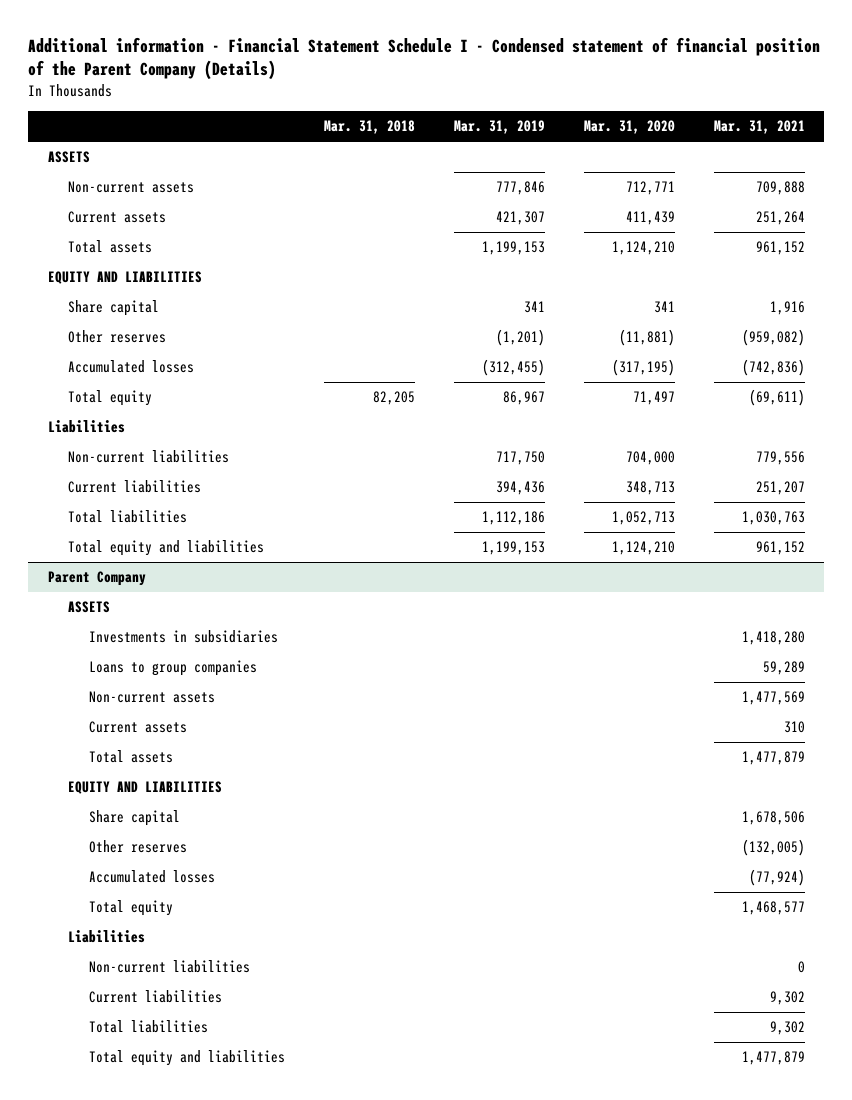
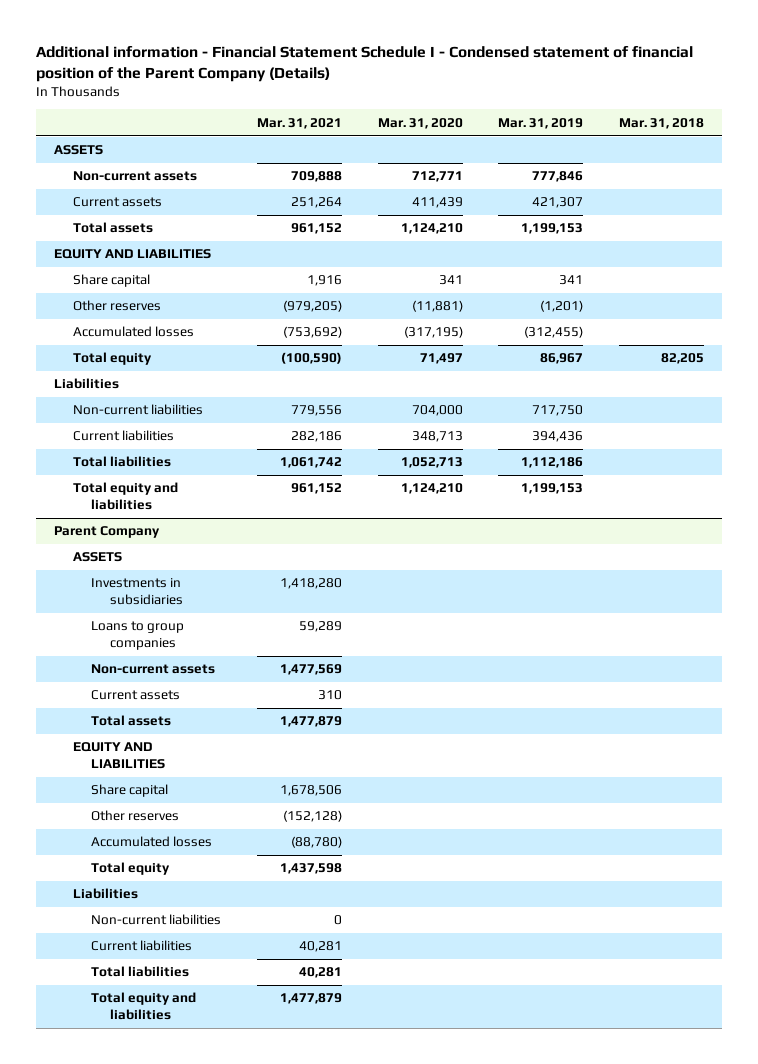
[741,329,805,347] (959,082) -> [282,300,342,313] (979,205)
[741,359,805,377] (742,836) -> [282,326,342,339] (753,692)
[748,389,805,407] (69,611) -> [280,352,342,365] (100,590)
[755,481,805,496] 251,207 -> [290,431,342,443] 282,186
[741,511,805,526] 1,030,763 -> [279,457,342,469] 1,061,742
[741,839,805,857] (132,005) -> [282,810,342,823] (152,128)
[748,869,805,887] (77,924) -> [290,836,342,849] (88,780)
[741,901,805,916] 1,468,577 -> [279,863,342,875] 1,437,598
[769,991,805,1006] 9,302 -> [298,941,342,953] 40,281
[769,1021,805,1036] 9,302 -> [298,967,342,979] 40,281

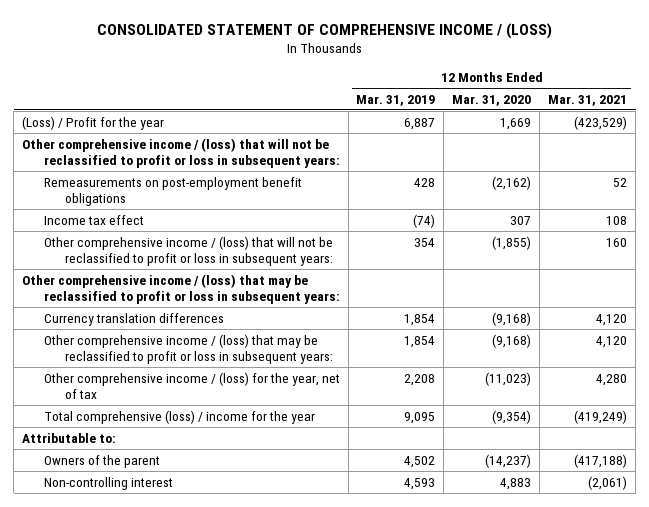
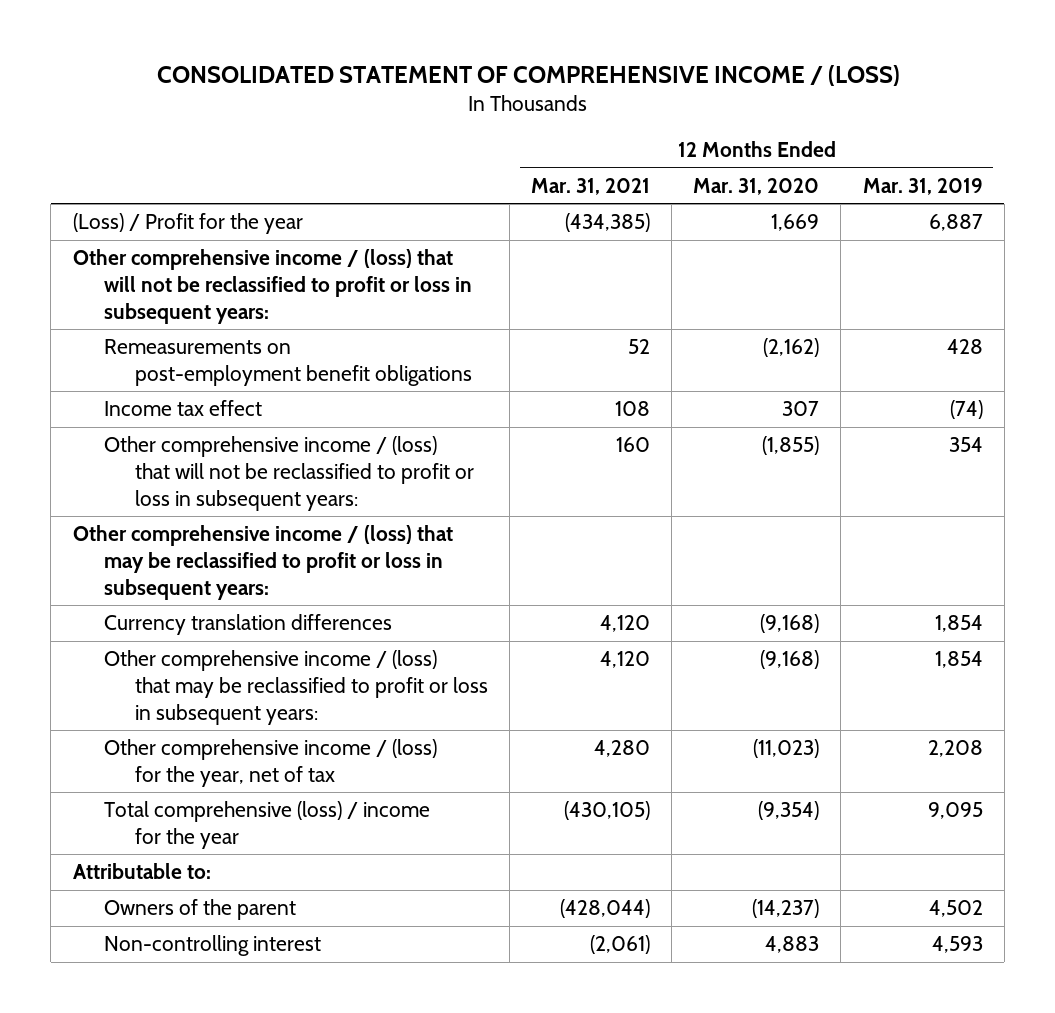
[574,115,628,130] (423,529) -> [564,213,650,233] (434,385)
[574,409,628,424] (419,249) -> [563,801,650,821] (430,105)
[574,453,628,468] (417,188) -> [559,899,650,919] (428,044)

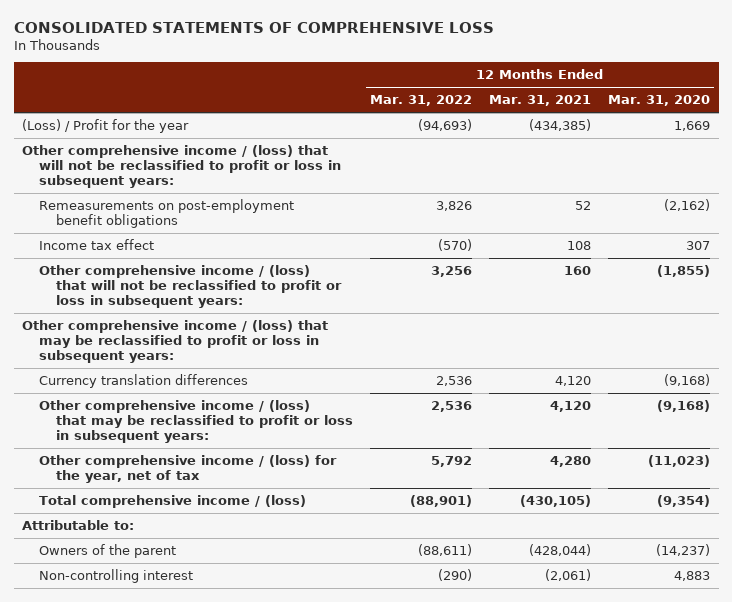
[156,65,900,87] CONSOLIDATED STATEMENT OF COMPREHENSIVE INCOME / (LOSS) -> [13,21,494,33] CONSOLIDATED STATEMENTS OF COMPREHENSIVE LOSS
[862,177,983,195] Mar. 31, 2019 -> none
none -> [369,95,472,107] Mar. 31, 2022
[103,801,430,849] Total comprehensive (loss) / income for the year -> [39,495,307,509] Total comprehensive income / (loss)

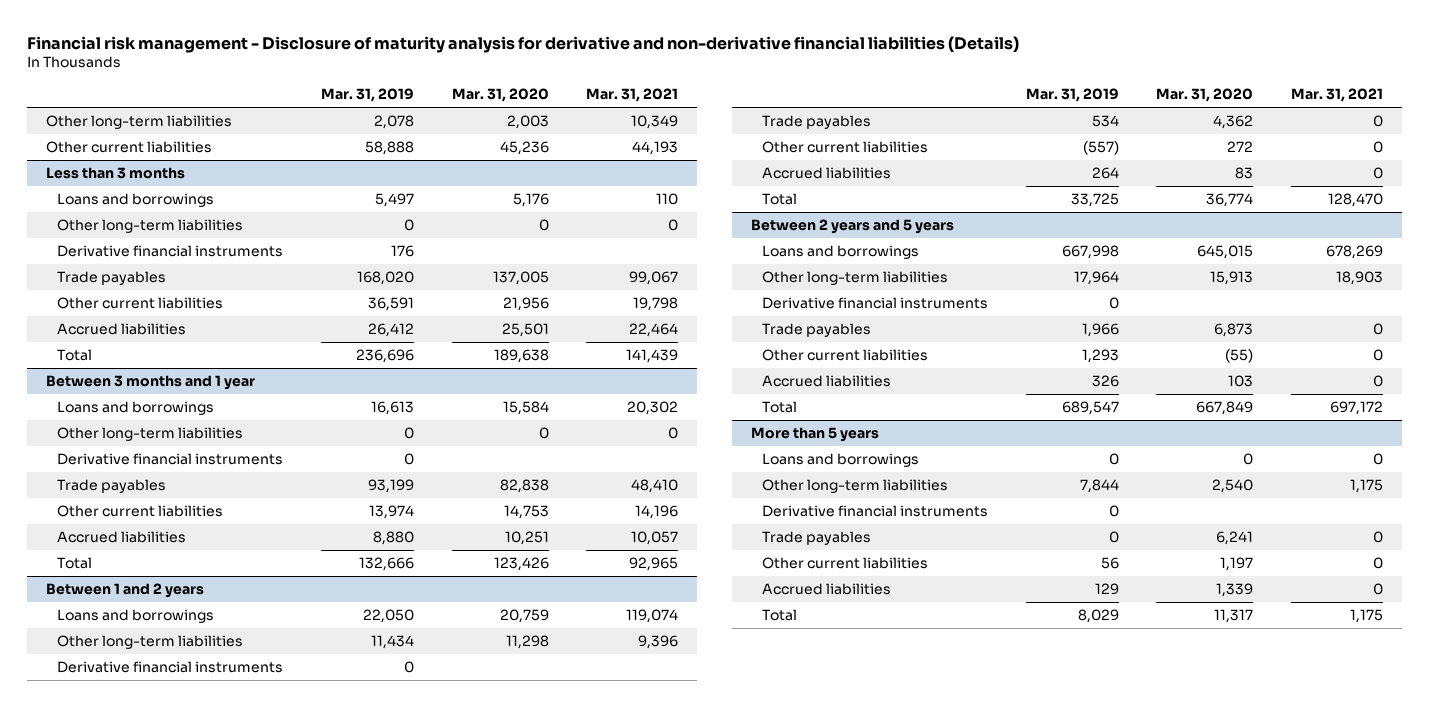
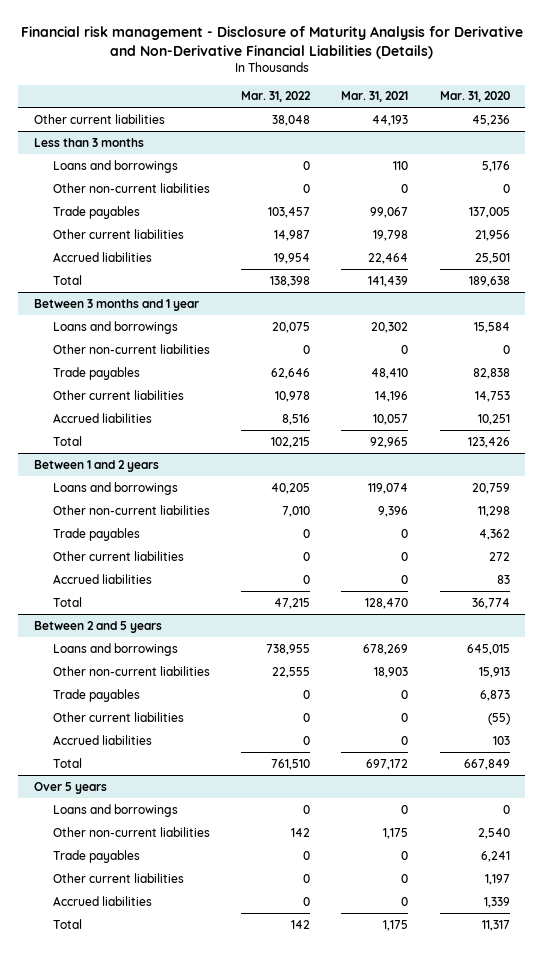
[27,35,1020,53] Financial risk management - Disclosure of maturity analysis for derivative and non-derivative financial liabilities (Details) -> [20,25,523,59] Financial risk management - Disclosure of Maturity Analysis for Derivative and Non-Derivative Financial Liabilities (Details)
[320,88,414,103] Mar. 31, 2019 -> none
none -> [241,91,312,103] Mar. 31, 2022
[46,114,233,129] Other long-term liabilities -> none
[56,218,243,233] Other long-term liabilities -> none
[56,244,283,257] Derivative financial instruments -> none
none -> [52,182,210,193] Other non-current liabilities
[56,426,243,441] Other long-term liabilities -> none
[56,452,283,465] Derivative financial instruments -> none
none -> [52,343,210,354] Other non-current liabilities
[56,660,283,673] Derivative financial instruments -> none
[56,634,243,649] Other long-term liabilities -> [52,504,210,515] Other non-current liabilities
[750,218,954,234] Between 2 years and 5 years -> [33,620,162,633] Between 2 and 5 years
[761,296,988,309] Derivative financial instruments -> none
[761,270,948,285] Other long-term liabilities -> [52,665,210,676] Other non-current liabilities
[750,426,879,442] More than 5 years -> [33,781,107,794] Over 5 years
[761,504,988,517] Derivative financial instruments -> none
[761,478,948,493] Other long-term liabilities -> [52,826,210,837] Other non-current liabilities

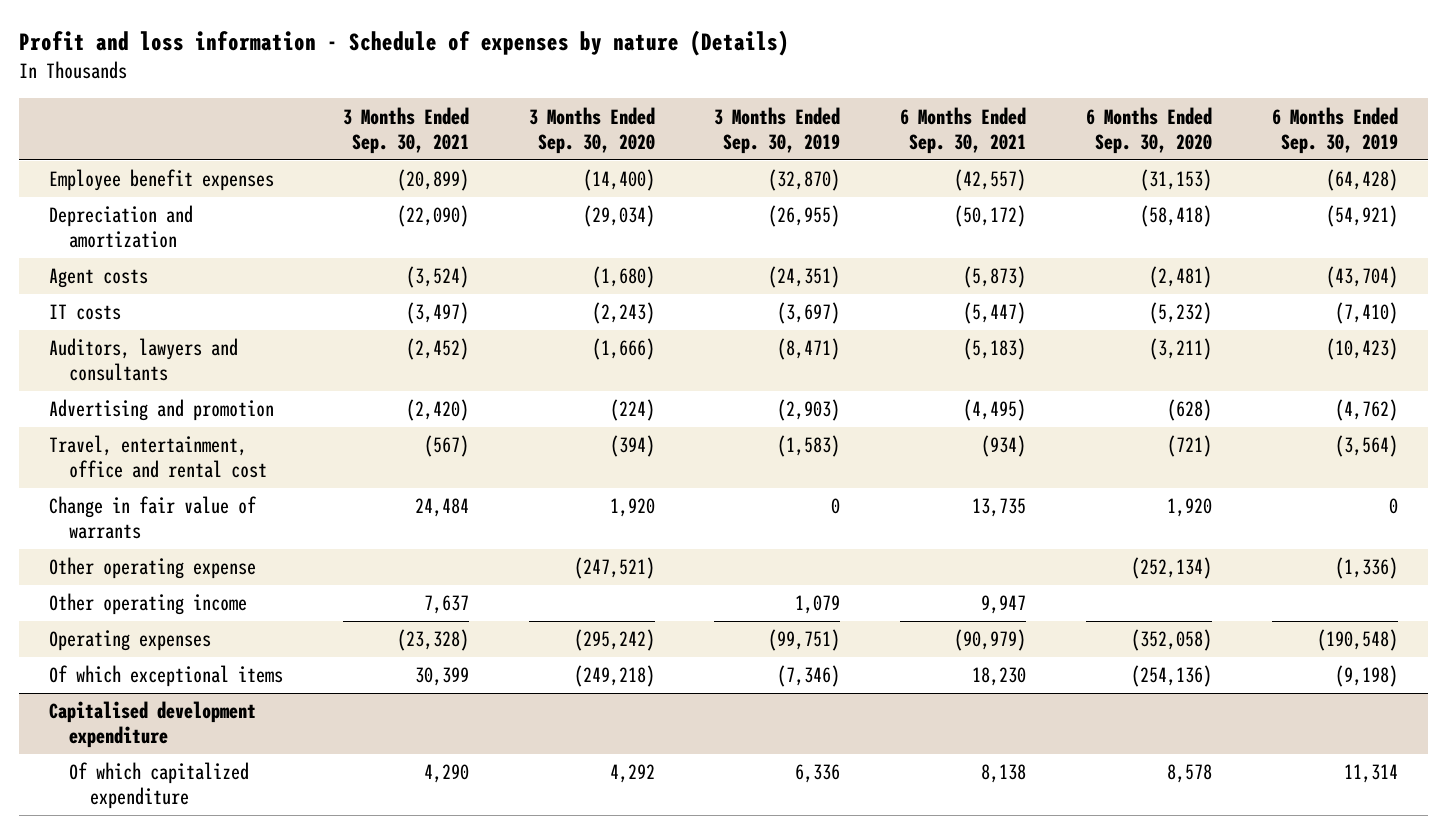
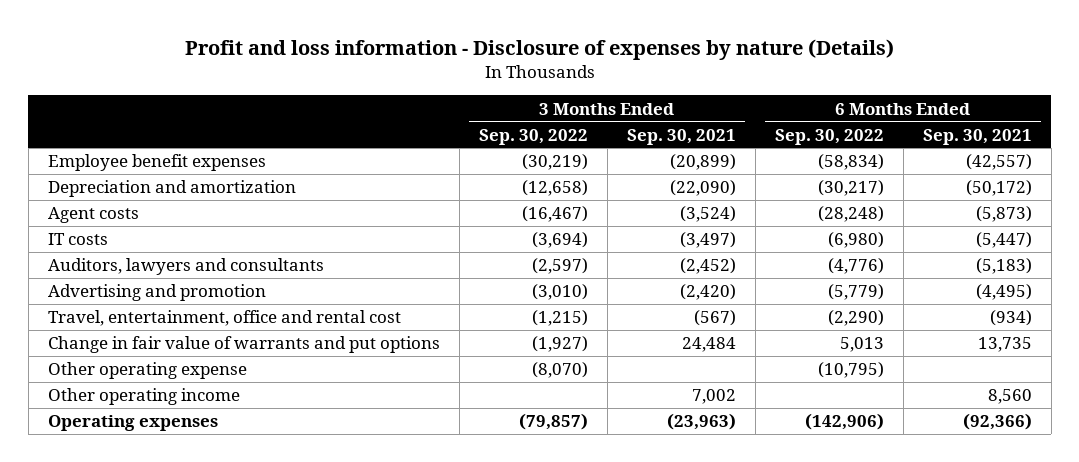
[18,30,789,57] Profit and loss information - Schedule of expenses by nature (Details) -> [184,38,894,60] Profit and loss information - Disclosure of expenses by nature (Details)
[528,106,655,154] 3 Months Ended Sep. 30, 2020 -> none
[714,106,841,154] 3 Months Ended Sep. 30, 2019 -> none
[1086,106,1213,154] 6 Months Ended Sep. 30, 2020 -> none
[1272,106,1399,154] 6 Months Ended Sep. 30, 2019 -> none
none -> [478,128,588,145] Sep. 30, 2022
none -> [774,128,884,145] Sep. 30, 2022
[48,496,257,540] Change in fair value of warrants -> [47,336,440,354] Change in fair value of warrants and put options
[48,665,283,688] Of which exceptional items -> none
[48,701,256,749] Capitalised development expenditure -> none
[69,762,250,810] Of which capitalized expenditure -> none
[423,595,469,615] 7,637 -> [691,389,736,405] 7,002
[981,595,1027,615] 9,947 -> [987,389,1032,405] 8,560
[396,629,469,652] (23,328) -> [666,413,736,431] (23,963)
[954,629,1027,652] (90,979) -> [962,413,1032,431] (92,366)

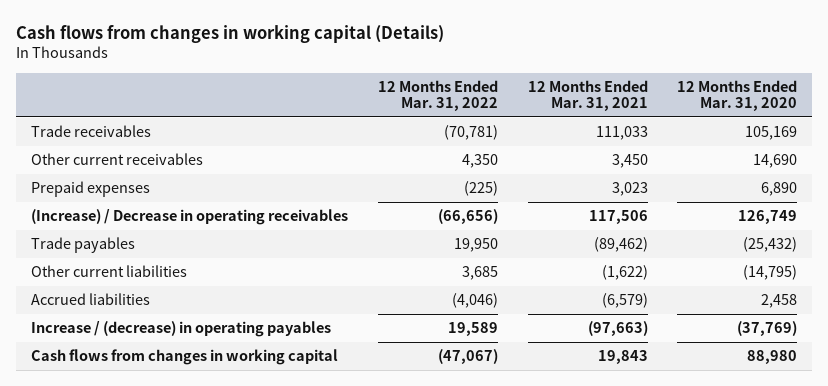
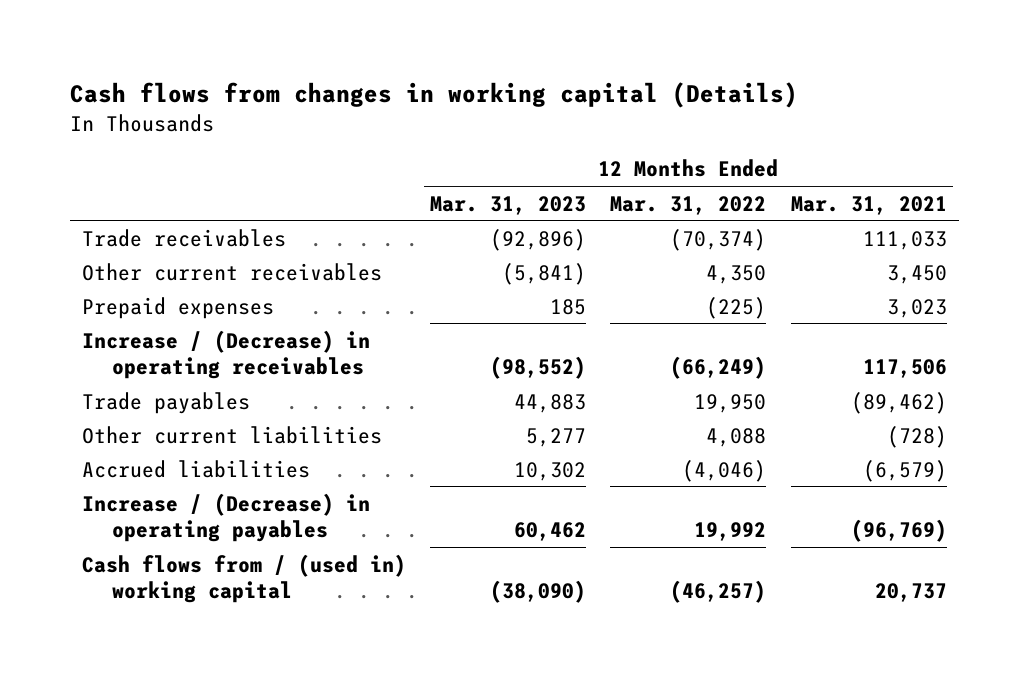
[677,79,798,112] 12 Months Ended Mar. 31, 2020 -> none
none -> [430,195,587,215] Mar. 31, 2023
[443,125,498,141] (70,781) -> [670,228,767,251] (70,374)
[31,209,349,226] (Increase) / Decrease in operating receivables -> [81,329,370,379] Increase / (Decrease) in operating receivables
[437,209,498,225] (66,656) -> [670,355,767,379] (66,249)
[461,266,498,281] 3,685 -> [706,427,767,447] 4,088
[601,265,648,281] (1,622) -> [886,425,947,448] (728)
[31,321,332,338] Increase / (decrease) in operating payables -> [81,492,370,542] Increase / (Decrease) in operating payables
[447,322,498,337] 19,589 -> [694,521,767,541] 19,992
[587,321,648,337] (97,663) -> [850,518,947,542] (96,769)
[31,349,339,366] Cash flows from changes in working capital -> [81,553,406,603] Cash flows from / (used in) working capital
[437,349,498,365] (47,067) -> [670,579,767,603] (46,257)
[597,350,648,365] 19,843 -> [874,582,947,602] 20,737

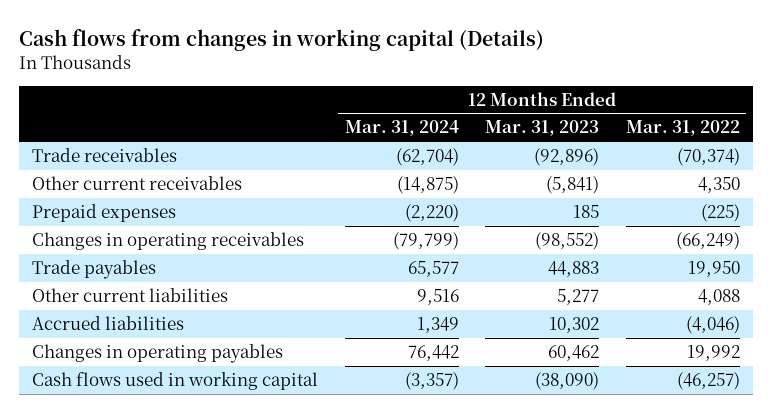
[790,195,947,215] Mar. 31, 2021 -> none
none -> [344,120,459,137] Mar. 31, 2024
[81,329,370,379] Increase / (Decrease) in operating receivables -> [32,232,305,251] Changes in operating receivables
[81,492,370,542] Increase / (Decrease) in operating payables -> [32,344,284,364] Changes in operating payables
[81,553,406,603] Cash flows from / (used in) working capital -> [32,372,319,391] Cash flows used in working capital

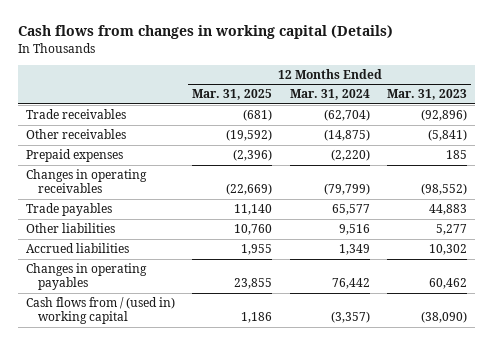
[625,120,740,137] Mar. 31, 2022 -> none
none -> [192,89,273,101] Mar. 31, 2025
[32,176,243,191] Other current receivables -> [26,129,127,140] Other receivables
[32,288,229,303] Other current liabilities -> [26,223,116,234] Other liabilities
[32,372,319,391] Cash flows used in working capital -> [26,297,176,325] Cash flows from / (used in) working capital

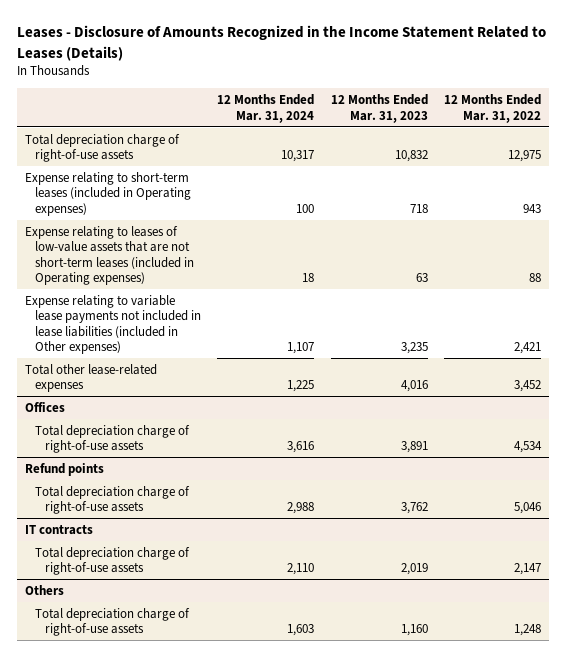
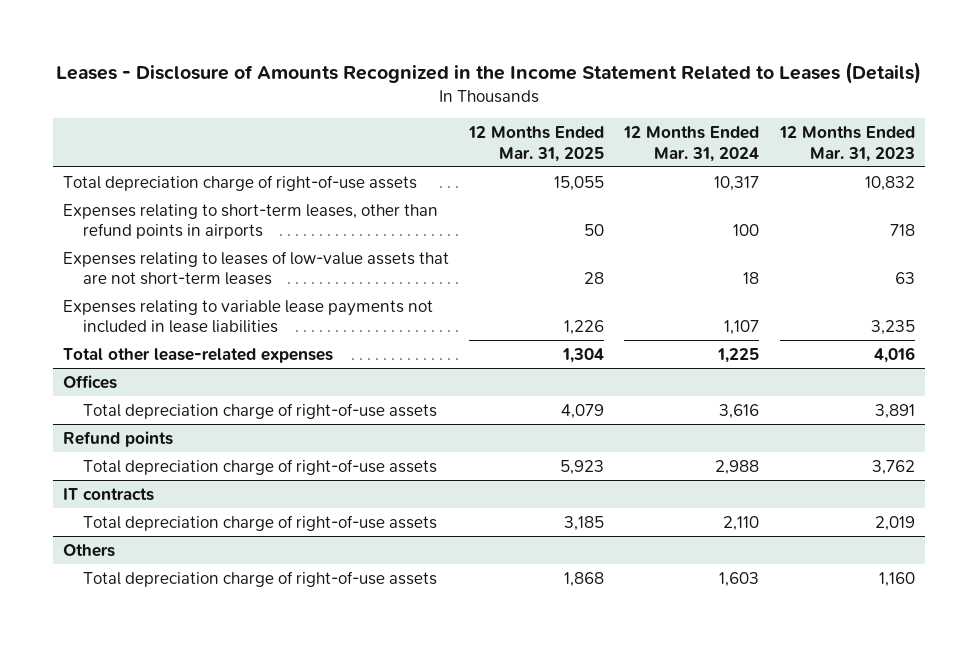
[444,94,542,123] 12 Months Ended Mar. 31, 2022 -> none
none -> [468,126,605,162] 12 Months Ended Mar. 31, 2025
[25,171,191,216] Expense relating to short-term leases (included in Operating expenses) -> [63,203,439,240] Expenses relating to short-term leases, other than refund points in airports
[25,225,194,285] Expense relating to leases of low-value assets that are not short-term leases (included in Operating expenses) -> [63,250,450,286] Expenses relating to leases of low-value assets that are not short-term leases
[25,294,201,354] Expense relating to variable lease payments not included in lease liabilities (included in Other expenses) -> [63,299,434,334] Expenses relating to variable lease payments not included in lease liabilities

